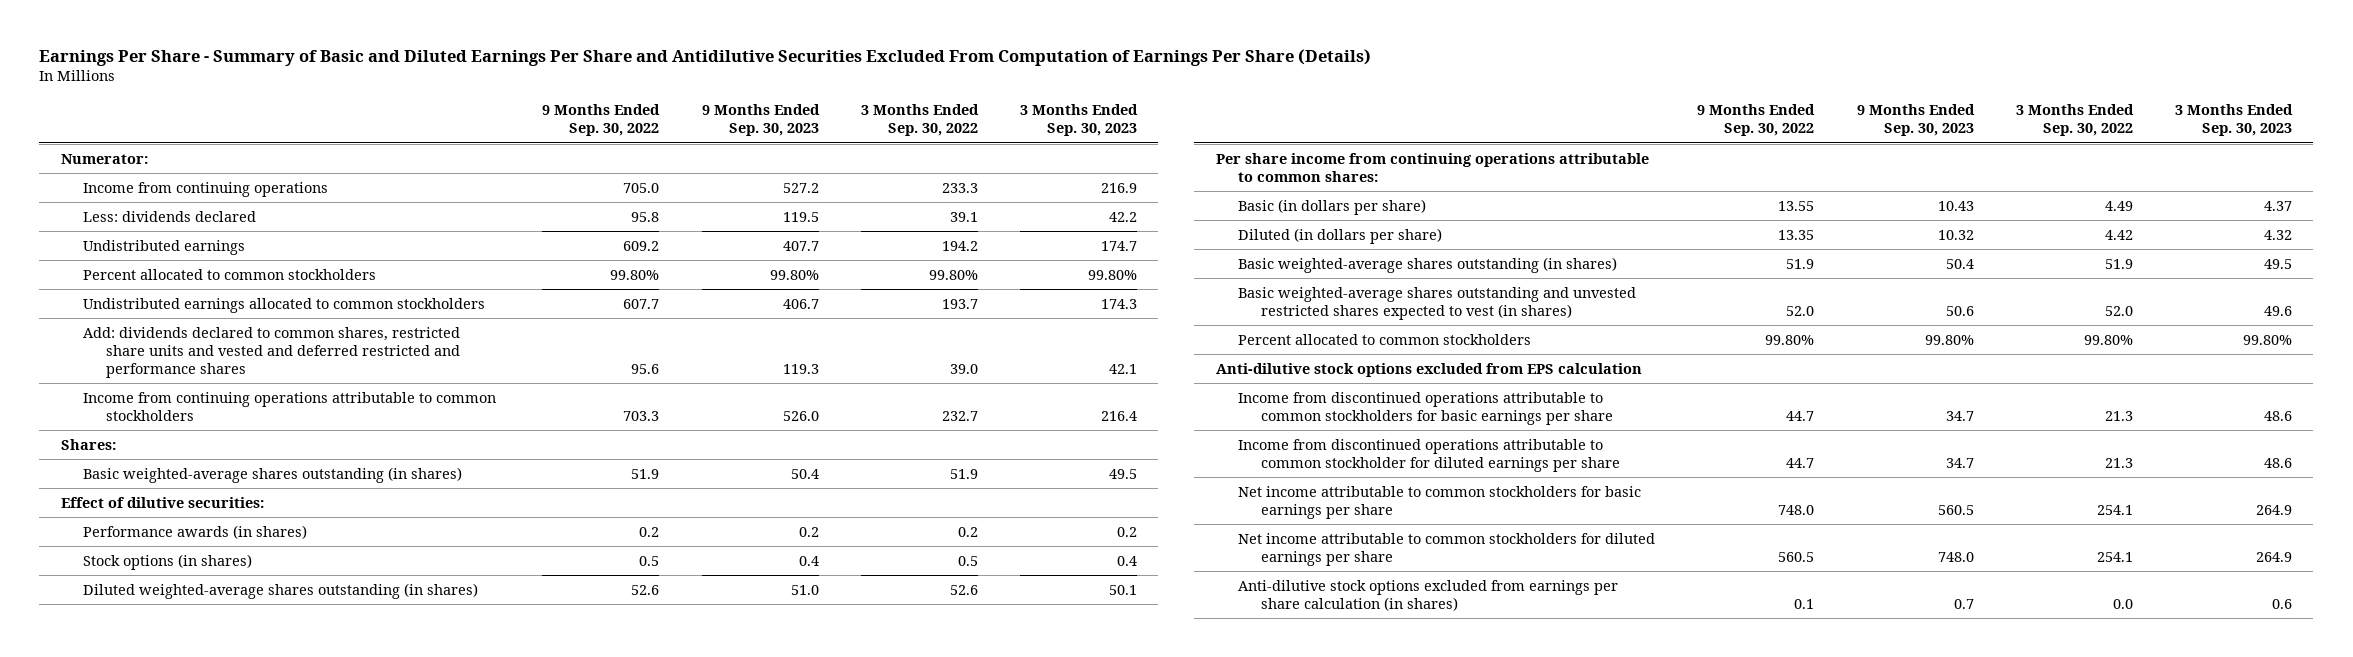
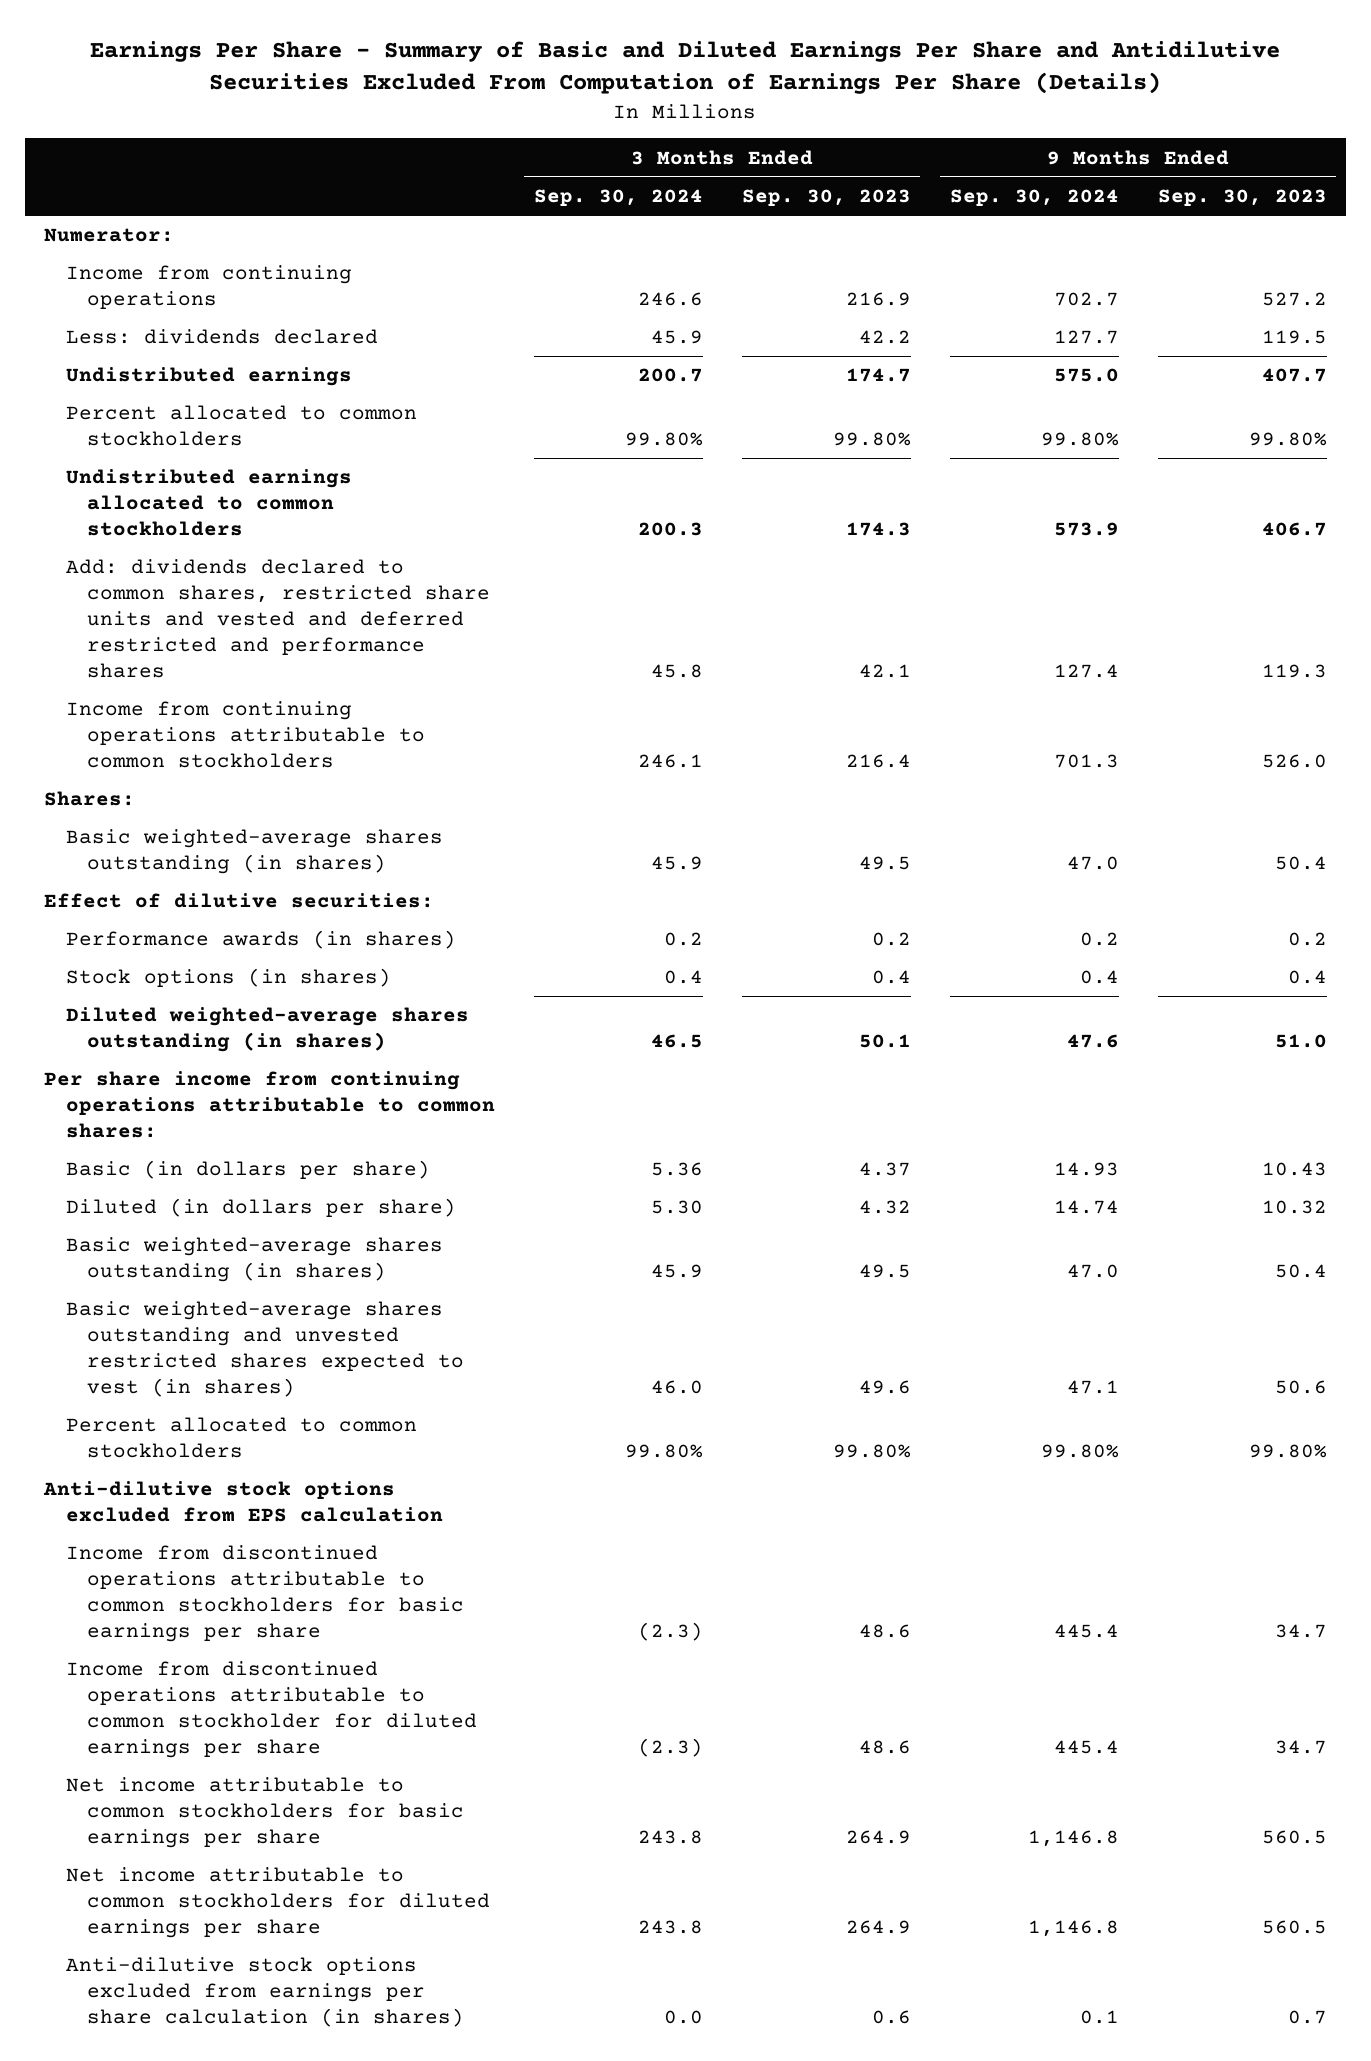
[542,104,661,137] 9 Months Ended Sep. 30, 2022 -> none
[861,104,980,137] 3 Months Ended Sep. 30, 2022 -> none
none -> [533,189,703,207] Sep. 30, 2024
none -> [949,189,1119,207] Sep. 30, 2024
[1937,551,1974,562] 748.0 -> [1261,1920,1327,1935] 560.5

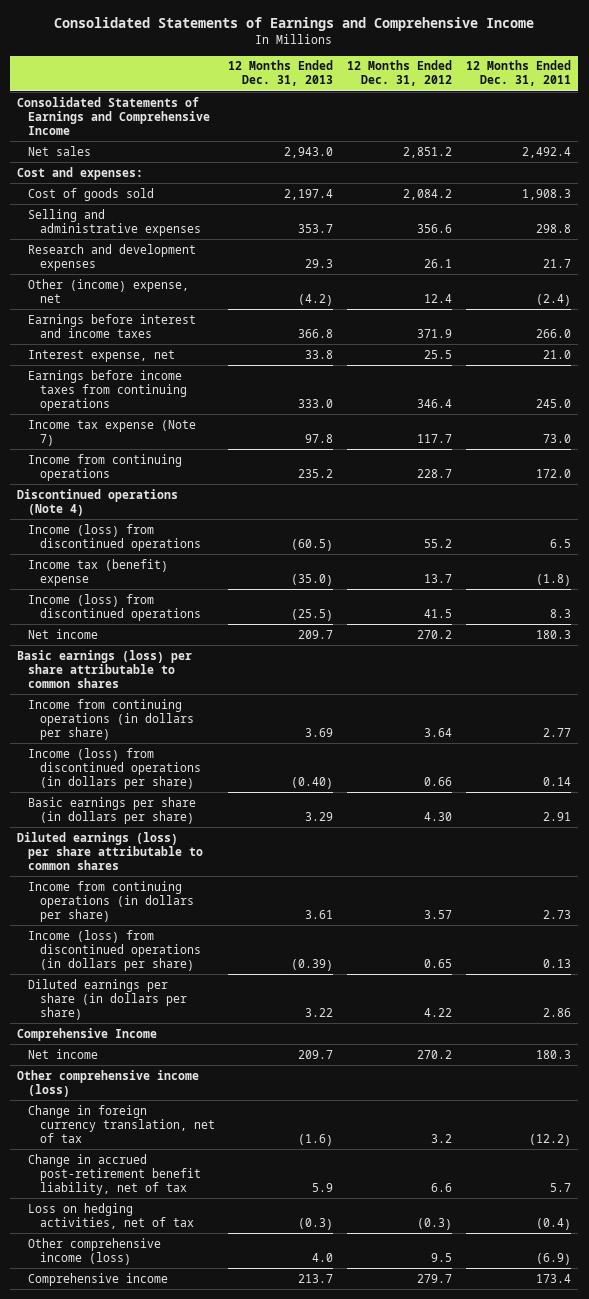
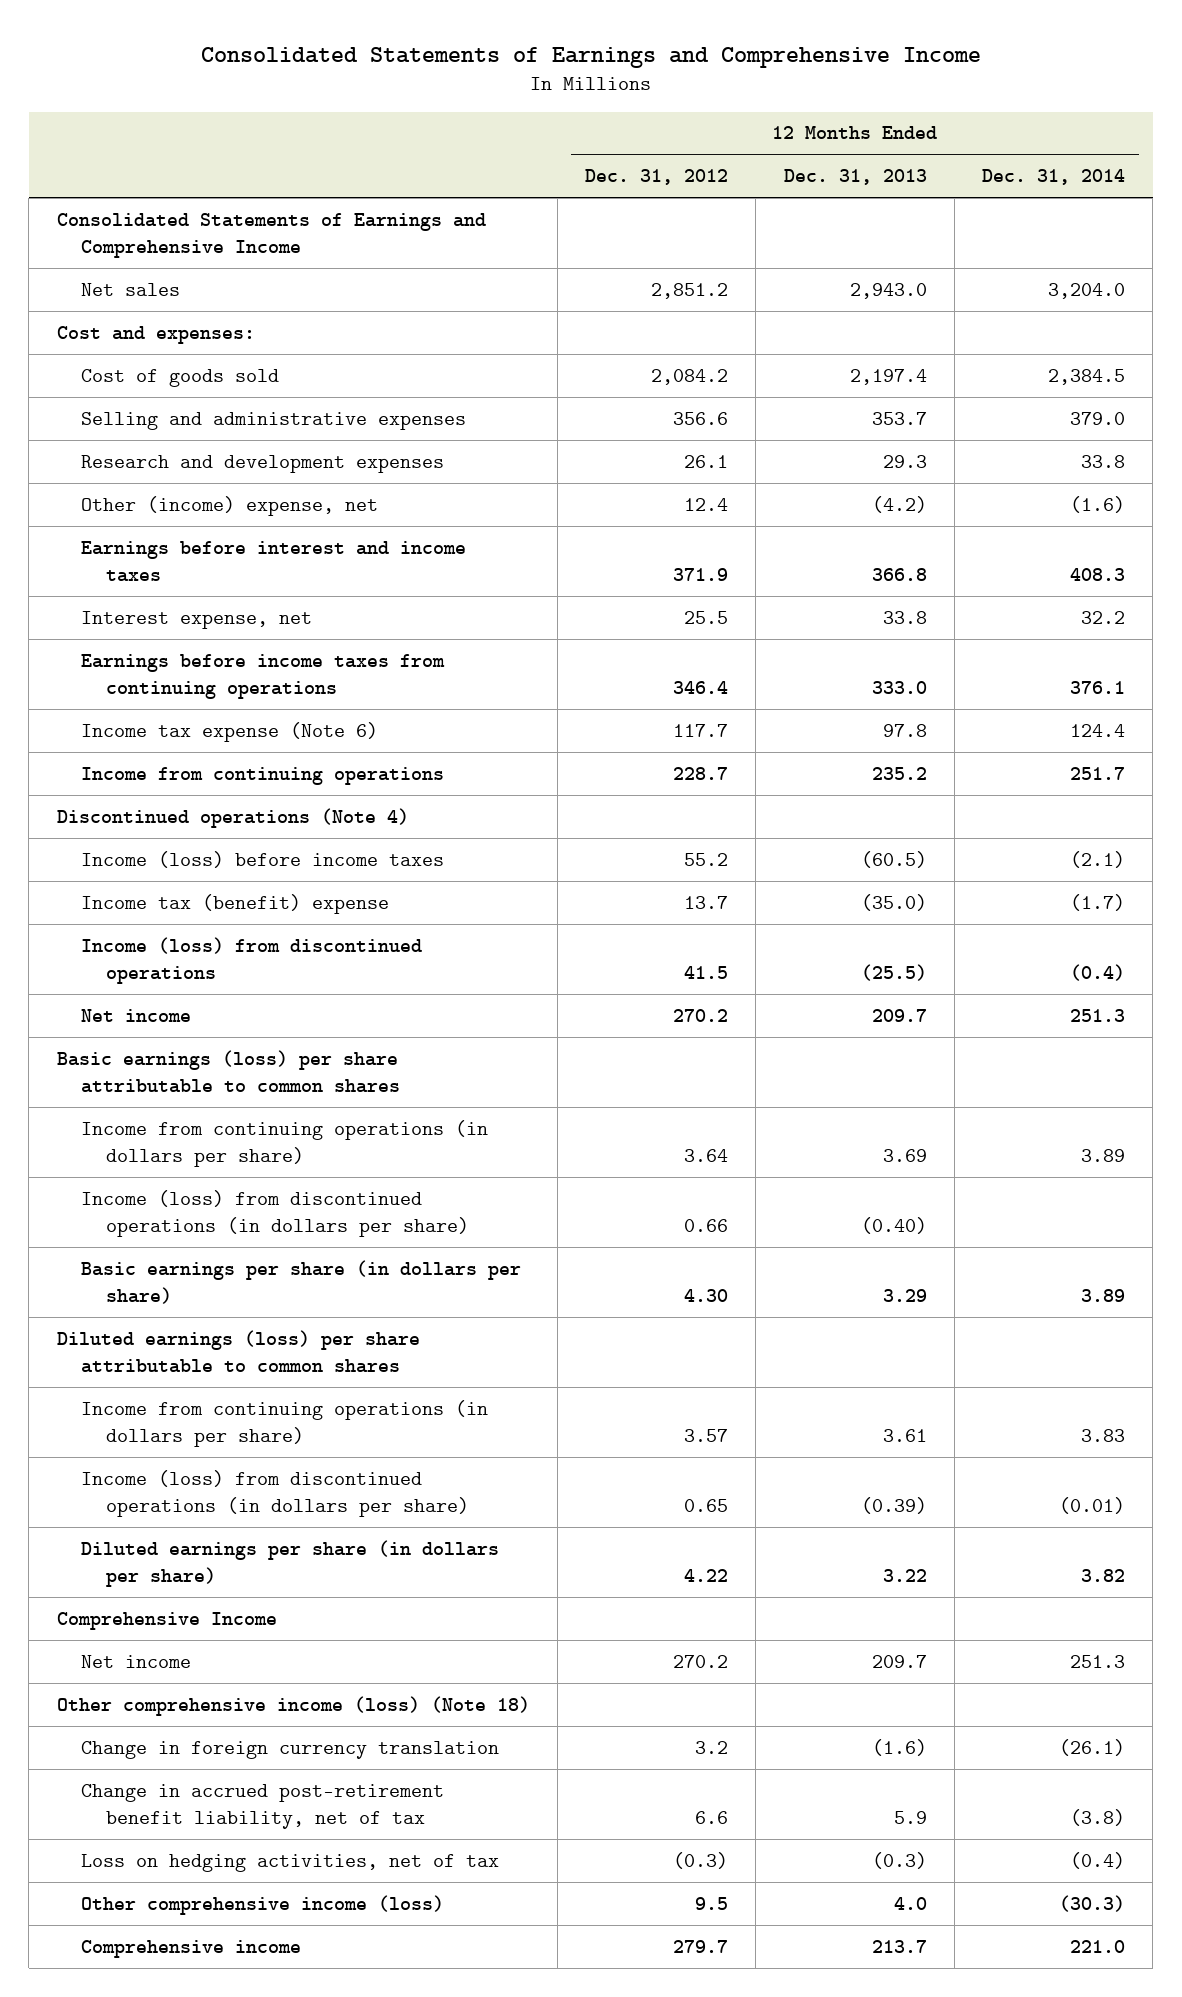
[466,60,572,87] 12 Months Ended Dec. 31, 2011 -> none
none -> [982,169,1126,186] Dec. 31, 2014
[28,419,197,446] Income tax expense (Note 7) -> [81,721,379,742] Income tax expense (Note 6)
[28,523,201,551] Income (loss) from discontinued operations -> [81,850,445,868] Income (loss) before income taxes
[17,1069,200,1097] Other comprehensive income (loss) -> [56,1695,530,1716] Other comprehensive income (loss) (Note 18)
[28,1104,215,1143] Change in foreign currency translation, net of tax -> [81,1740,500,1759] Change in foreign currency translation

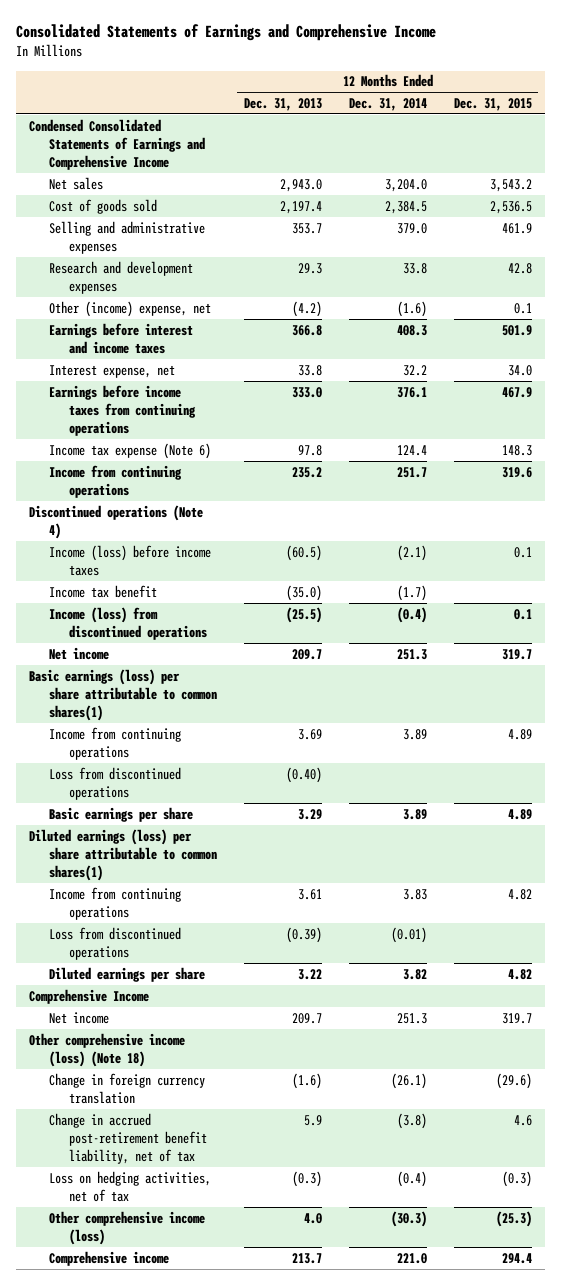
[585,169,729,186] Dec. 31, 2012 -> none
none -> [453,97,532,111] Dec. 31, 2015
[56,212,486,258] Consolidated Statements of Earnings and Comprehensive Income -> [28,118,206,170] Condensed Consolidated Statements of Earnings and Comprehensive Income
[56,325,255,344] Cost and expenses: -> none
[81,893,390,914] Income tax (benefit) expense -> [49,584,158,598] Income tax benefit
[56,1049,401,1093] Basic earnings (loss) per share attributable to common shares -> [28,668,218,721] Basic earnings (loss) per share attributable to common shares(1)
[81,1119,489,1167] Income from continuing operations (in dollars per share) -> [49,726,182,760] Income from continuing operations
[81,1189,469,1237] Income (loss) from discontinued operations (in dollars per share) -> [49,766,182,800] Loss from discontinued operations
[81,1259,522,1304] Basic earnings per share (in dollars per share) -> [49,806,194,822] Basic earnings per share
[56,1329,420,1373] Diluted earnings (loss) per share attributable to common shares -> [28,828,218,881] Diluted earnings (loss) per share attributable to common shares(1)
[81,1399,489,1447] Income from continuing operations (in dollars per share) -> [49,886,182,920] Income from continuing operations
[81,1469,469,1517] Income (loss) from discontinued operations (in dollars per share) -> [49,926,182,960] Loss from discontinued operations
[81,1539,500,1587] Diluted earnings per share (in dollars per share) -> [49,966,206,982] Diluted earnings per share

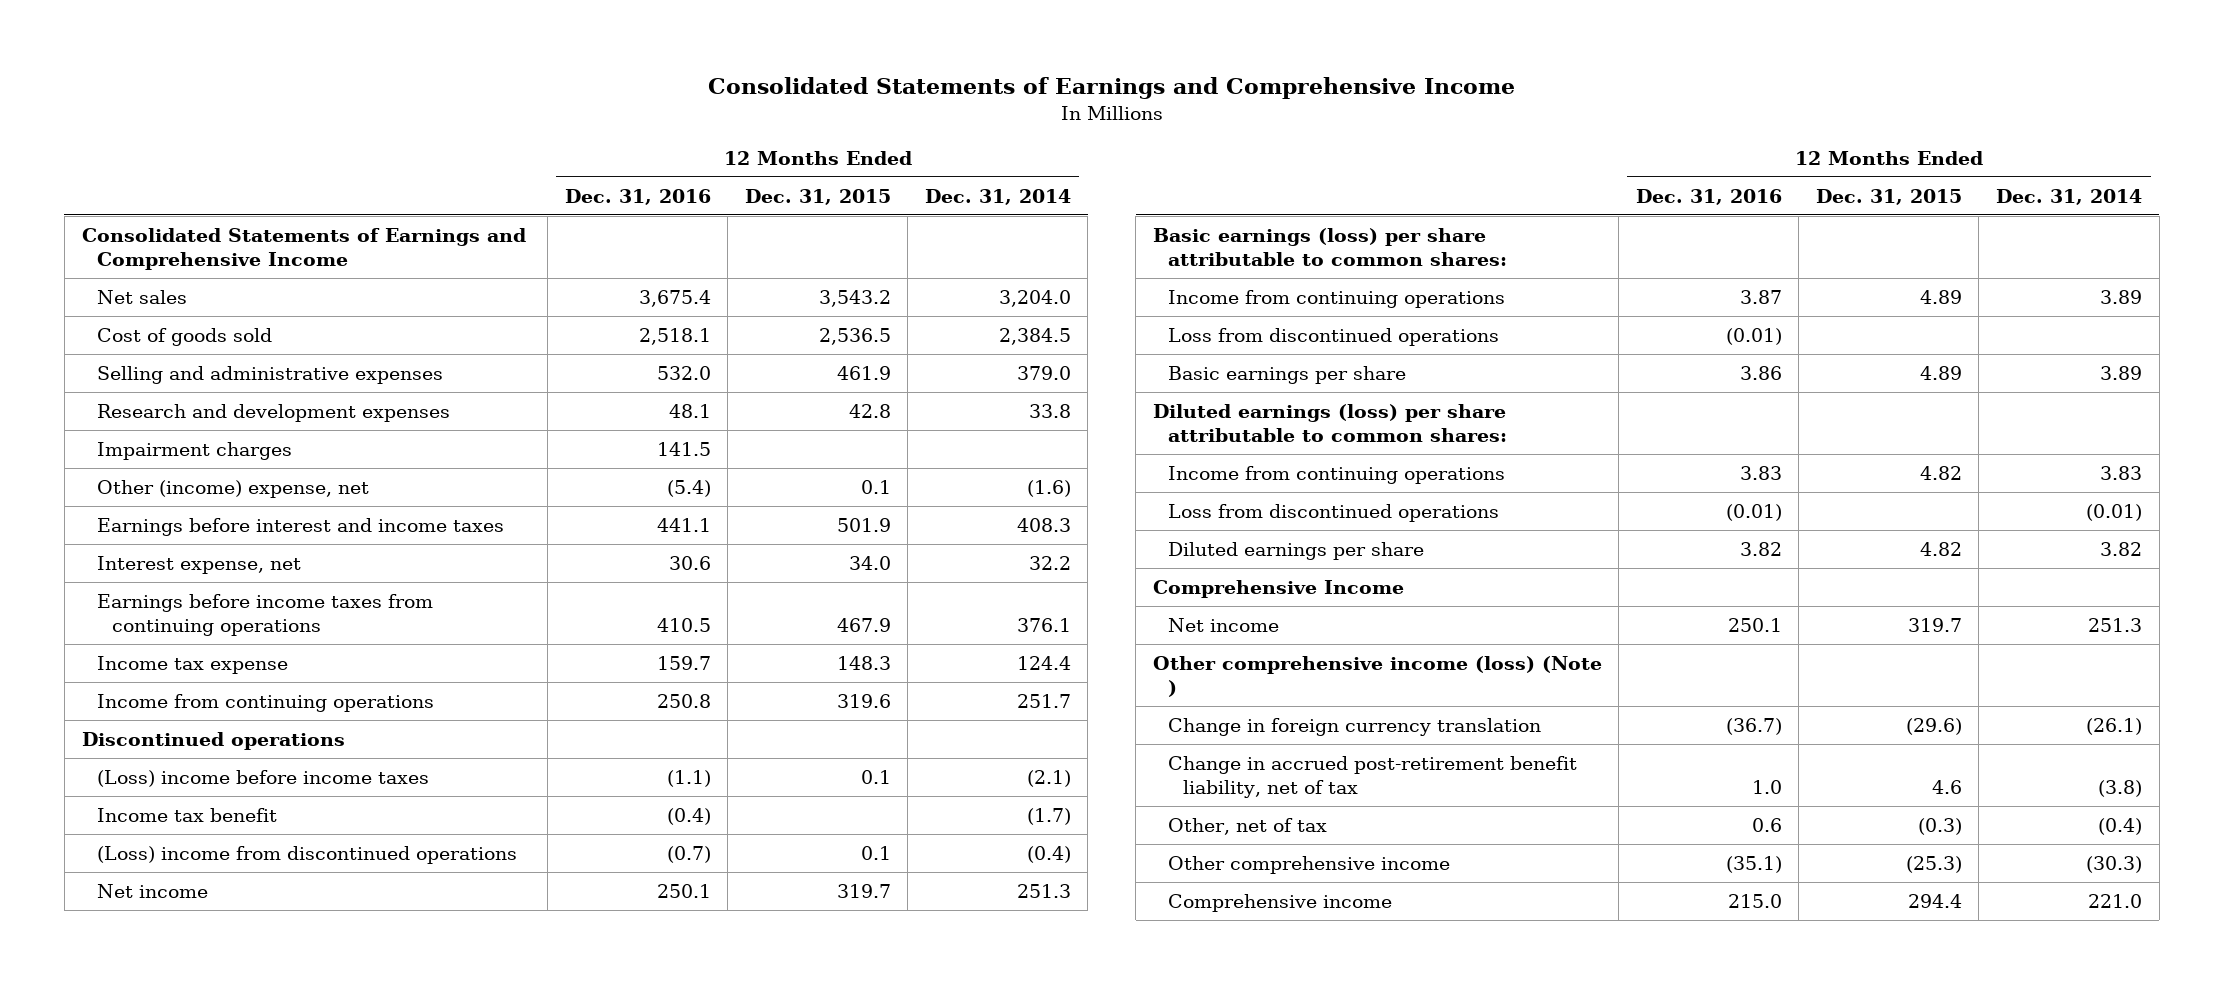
[243,97,322,111] Dec. 31, 2013 -> none
none -> [564,188,711,205] Dec. 31, 2016
[28,118,206,170] Condensed Consolidated Statements of Earnings and Comprehensive Income -> [81,227,526,270] Consolidated Statements of Earnings and Comprehensive Income
none -> [96,441,292,460] Impairment charges
[49,442,212,459] Income tax expense (Note 6) -> [96,655,288,674] Income tax expense
[28,504,203,539] Discontinued operations (Note 4) -> [81,731,345,750] Discontinued operations
[49,544,212,576] Income (loss) before income taxes -> [96,769,429,787] (Loss) income before income taxes
[49,606,208,640] Income (loss) from discontinued operations -> [96,845,517,864] (Loss) income from discontinued operations
[28,668,218,721] Basic earnings (loss) per share attributable to common shares(1) -> [1152,227,1507,266] Basic earnings (loss) per share attributable to common shares:
[28,828,218,881] Diluted earnings (loss) per share attributable to common shares(1) -> [1152,403,1507,442] Diluted earnings (loss) per share attributable to common shares:
[28,1032,185,1067] Other comprehensive income (loss) (Note 18) -> [1152,655,1602,697] Other comprehensive income (loss) (Note )
[49,1170,212,1202] Loss on hedging activities, net of tax -> [1167,817,1327,835] Other, net of tax
[49,1210,206,1245] Other comprehensive income (loss) -> [1167,855,1450,874] Other comprehensive income

